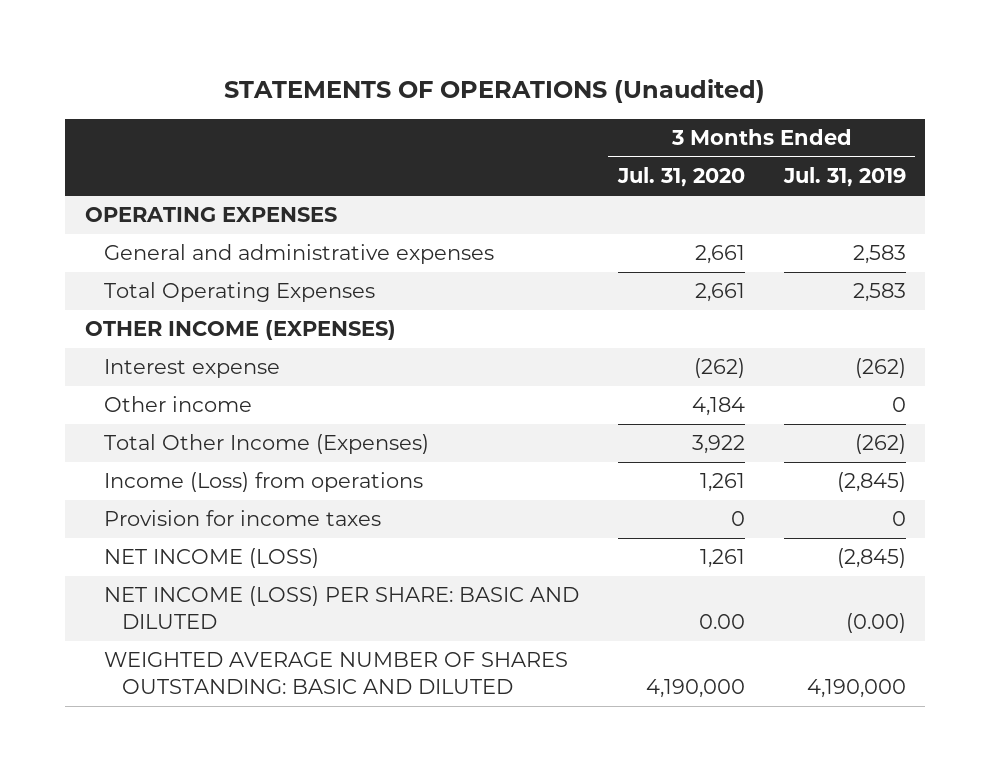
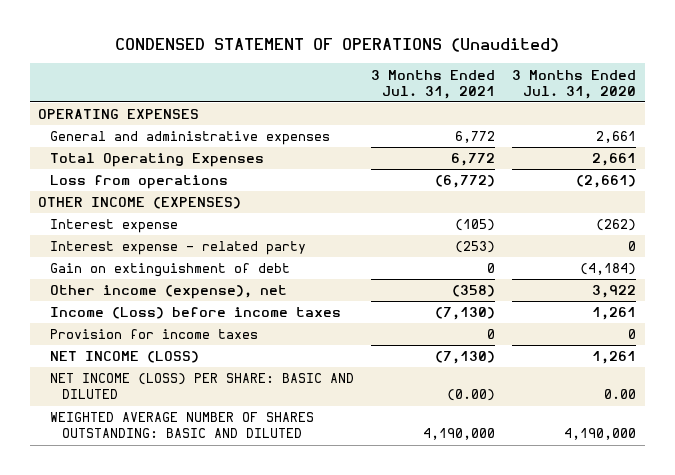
[224,78,766,103] STATEMENTS OF OPERATIONS (Unaudited) -> [115,38,560,53] CONDENSED STATEMENT OF OPERATIONS (Unaudited)
[782,167,906,188] Jul. 31, 2019 -> none
none -> [371,69,496,99] 3 Months Ended Jul. 31, 2021
none -> [50,175,229,190] Loss from operations
[103,396,252,413] Other income -> none
none -> [50,241,307,256] Interest expense - related party
none -> [50,263,291,278] Gain on extinguishment of debt
[103,434,429,455] Total Other Income (Expenses) -> [50,285,288,300] Other income (expense), net
[103,472,423,493] Income (Loss) from operations -> [50,307,342,320] Income (Loss) before income taxes

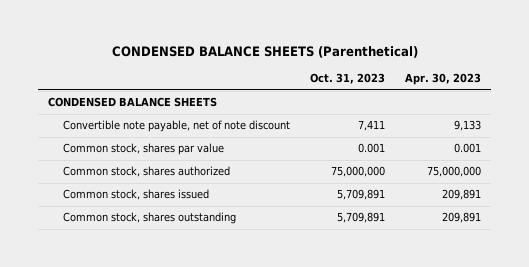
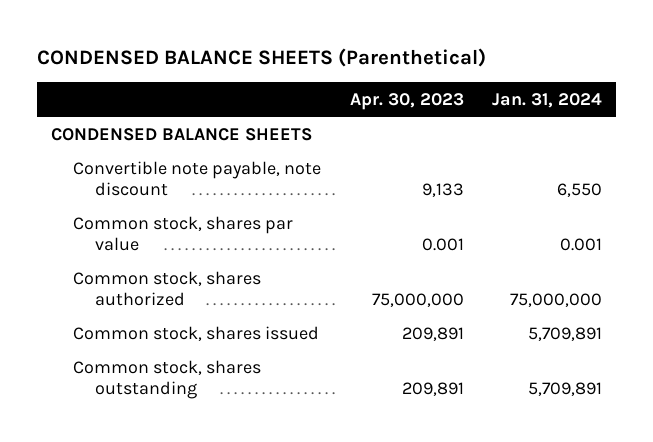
[309,73,385,85] Oct. 31, 2023 -> none
none -> [492,92,603,108] Jan. 31, 2024
[62,120,290,133] Convertible note payable, net of note discount -> [73,160,322,196] Convertible note payable, note discount

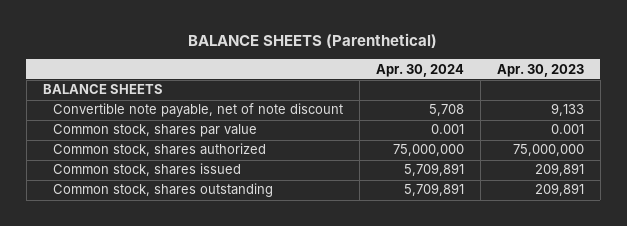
[36,48,486,68] CONDENSED BALANCE SHEETS (Parenthetical) -> [188,33,438,49] BALANCE SHEETS (Parenthetical)
[492,92,603,108] Jan. 31, 2024 -> none
none -> [376,63,465,77] Apr. 30, 2024
[50,127,312,141] CONDENSED BALANCE SHEETS -> [42,84,163,95] BALANCE SHEETS
[73,160,322,196] Convertible note payable, note discount -> [53,103,344,118] Convertible note payable, net of note discount

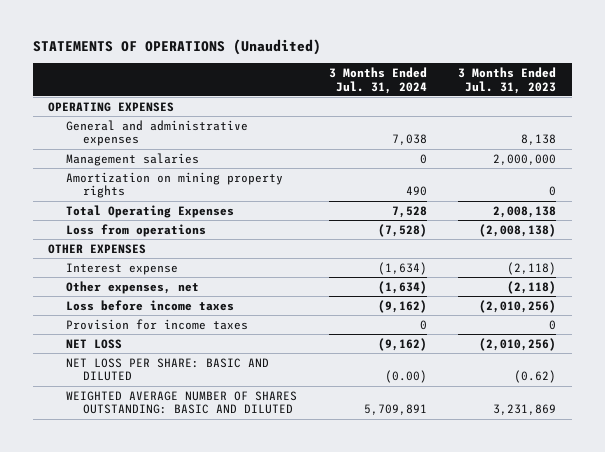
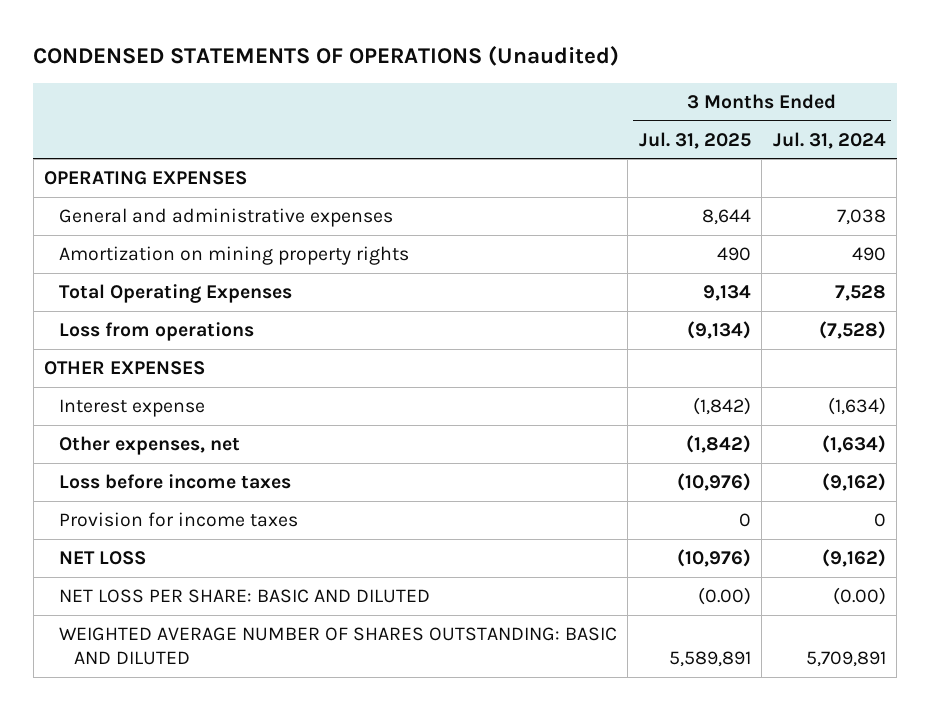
[32,39,321,56] STATEMENTS OF OPERATIONS (Unaudited) -> [33,46,620,67] CONDENSED STATEMENTS OF OPERATIONS (Unaudited)
[458,66,557,94] 3 Months Ended Jul. 31, 2023 -> none
none -> [638,131,751,149] Jul. 31, 2025
[65,152,199,166] Management salaries -> none

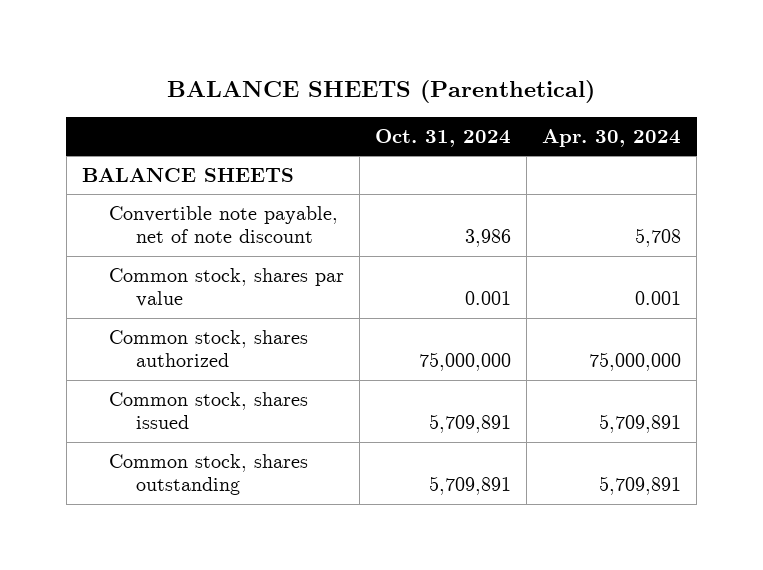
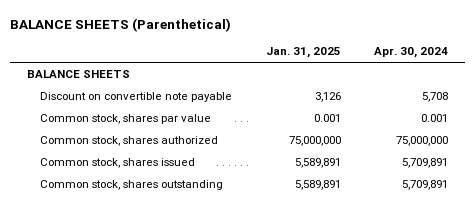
[374,128,511,147] Oct. 31, 2024 -> none
none -> [265,47,341,59] Jan. 31, 2025
[108,205,338,244] Convertible note payable, net of note discount -> [39,92,232,103] Discount on convertible note payable

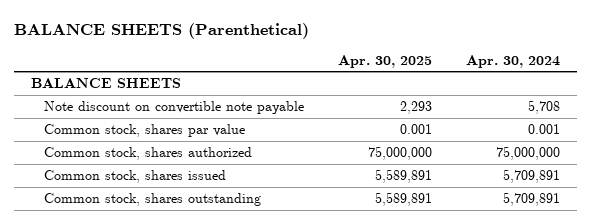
[265,47,341,59] Jan. 31, 2025 -> none
none -> [337,54,432,68] Apr. 30, 2025
[39,92,232,103] Discount on convertible note payable -> [43,101,304,115] Note discount on convertible note payable

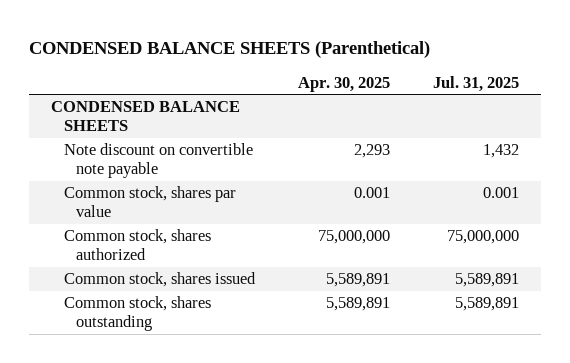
[13,22,309,39] BALANCE SHEETS (Parenthetical) -> [29,41,431,59] CONDENSED BALANCE SHEETS (Parenthetical)
[466,54,561,68] Apr. 30, 2024 -> none
none -> [432,75,519,92] Jul. 31, 2025
[30,78,181,89] BALANCE SHEETS -> [50,101,240,132] CONDENSED BALANCE SHEETS

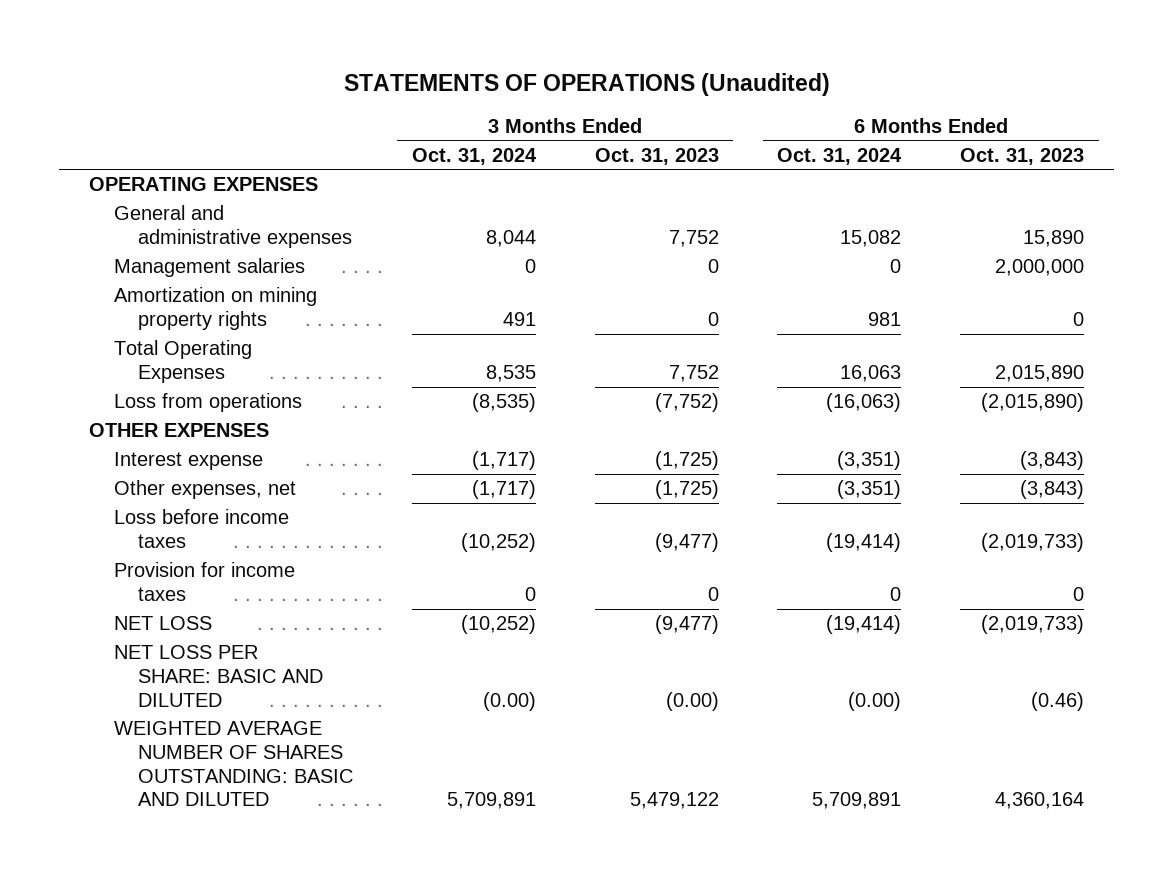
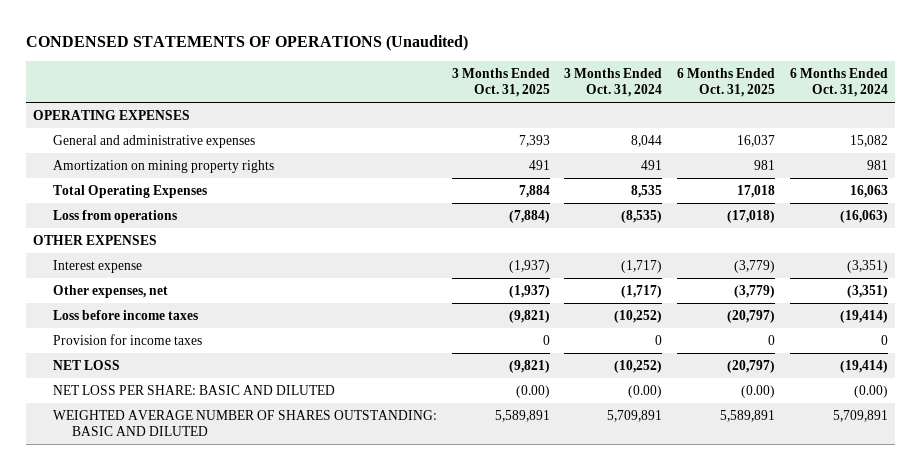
[343,72,830,96] STATEMENTS OF OPERATIONS (Unaudited) -> [26,35,469,52] CONDENSED STATEMENTS OF OPERATIONS (Unaudited)
[594,147,719,165] Oct. 31, 2023 -> none
[960,147,1085,165] Oct. 31, 2023 -> none
none -> [451,67,550,98] 3 Months Ended Oct. 31, 2025
none -> [677,67,776,98] 6 Months Ended Oct. 31, 2025
[113,258,305,278] Management salaries -> none

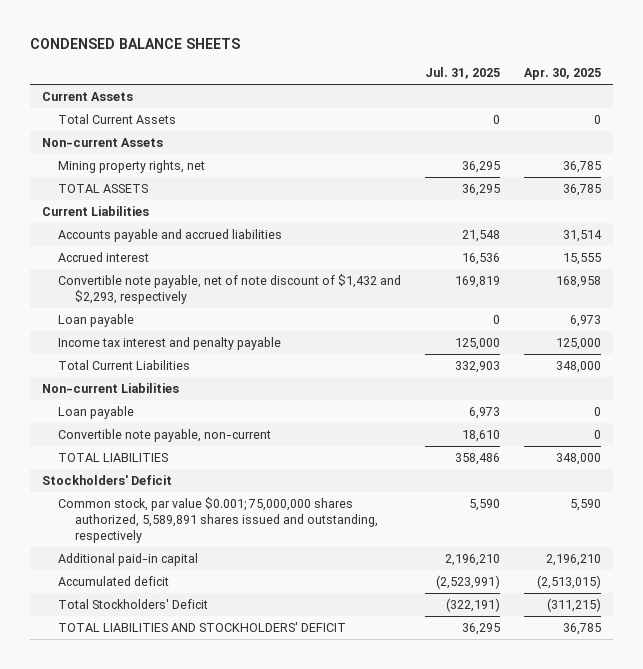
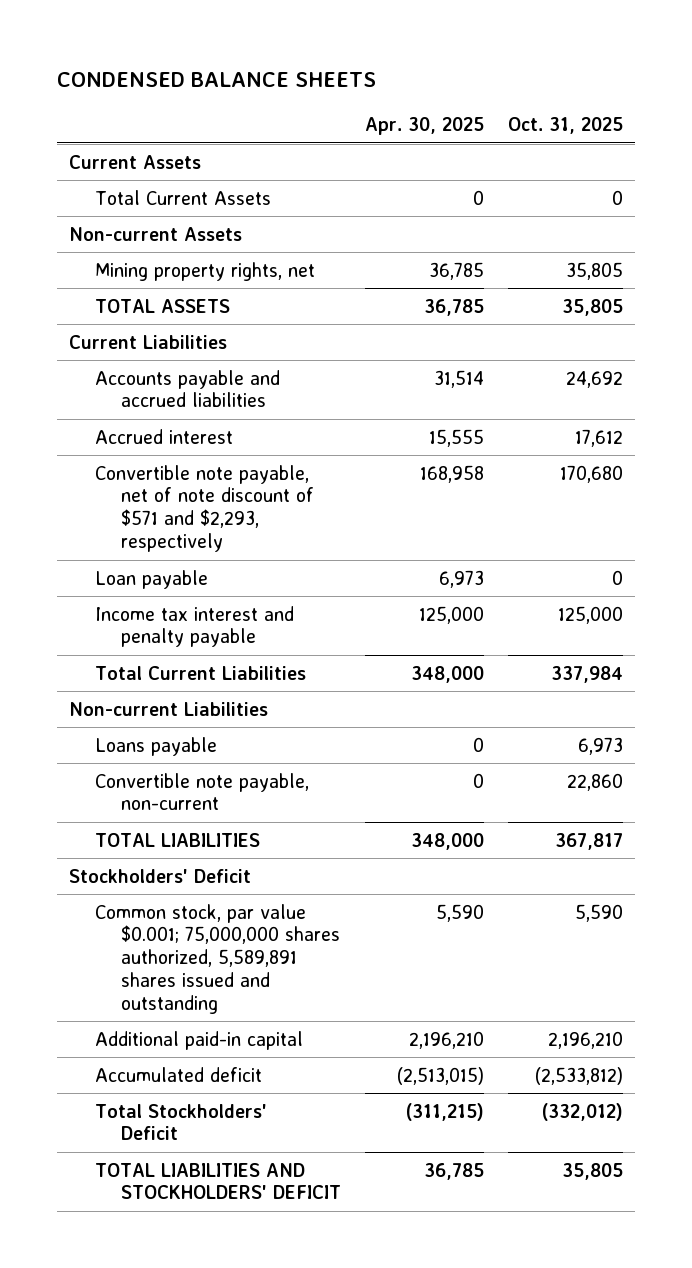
[425,67,501,80] Jul. 31, 2025 -> none
none -> [508,117,624,135] Oct. 31, 2025
[58,273,402,304] Convertible note payable, net of note discount of $1,432 and $2,293, respectively -> [95,464,314,553] Convertible note payable, net of note discount of $571 and $2,293, respectively
[58,405,135,419] Loan payable -> [95,736,218,756] Loans payable
[58,496,378,543] Common stock, par value $0.001; 75,000,000 shares authorized, 5,589,891 shares issued and outstanding, respectively -> [95,903,340,1014] Common stock, par value $0.001; 75,000,000 shares authorized, 5,589,891 shares issued and outstanding

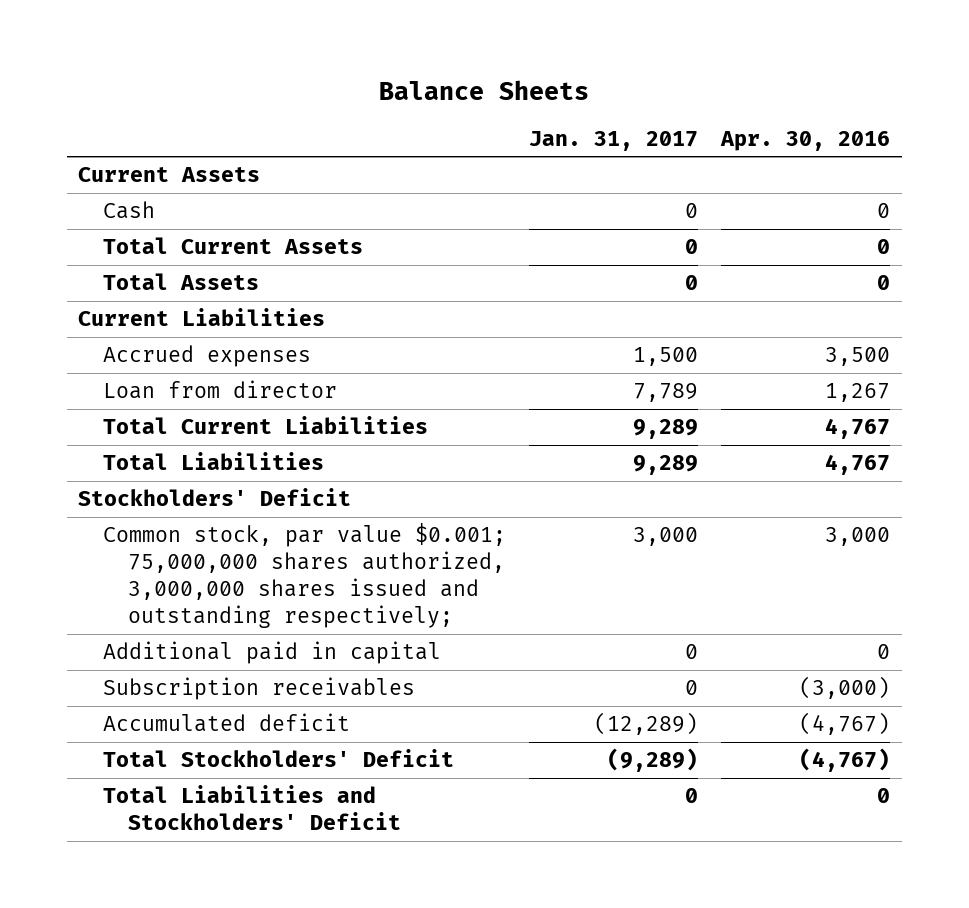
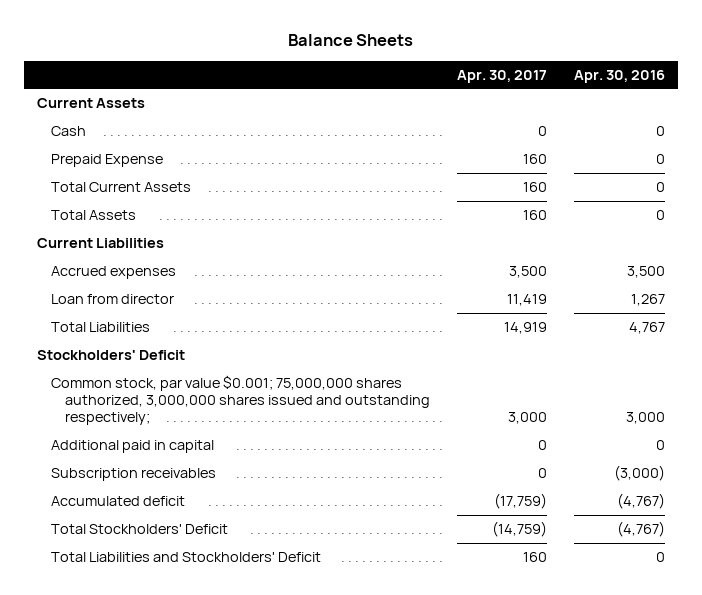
[529,130,699,151] Jan. 31, 2017 -> none
none -> [456,69,547,83] Apr. 30, 2017
none -> [51,154,164,168] Prepaid Expense
[103,416,429,435] Total Current Liabilities -> none

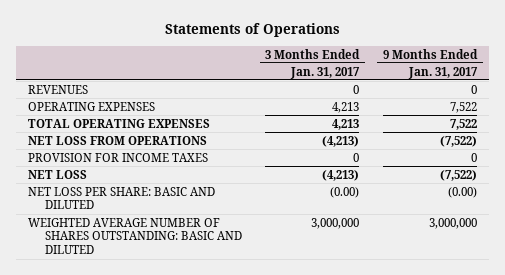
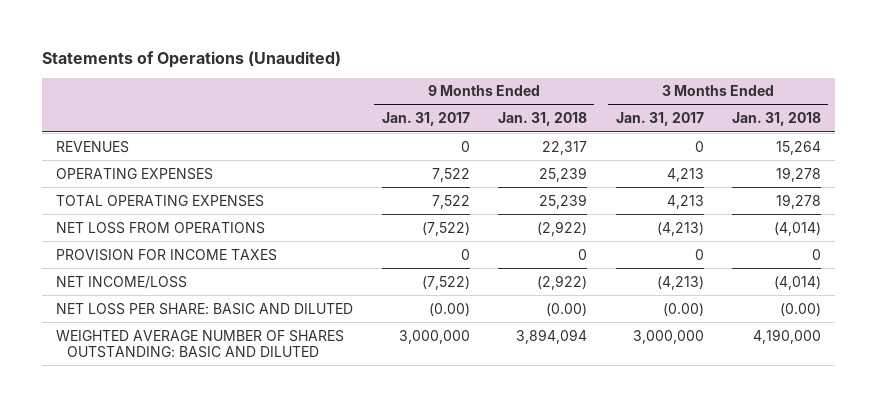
[164,23,340,38] Statements of Operations -> [41,50,341,68] Statements of Operations (Unaudited)
none -> [498,112,588,127] Jan. 31, 2018
none -> [731,112,821,127] Jan. 31, 2018
[27,169,87,179] NET LOSS -> [56,275,188,289] NET INCOME/LOSS

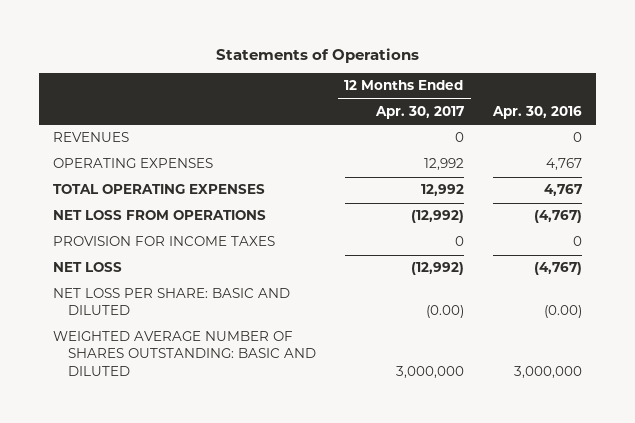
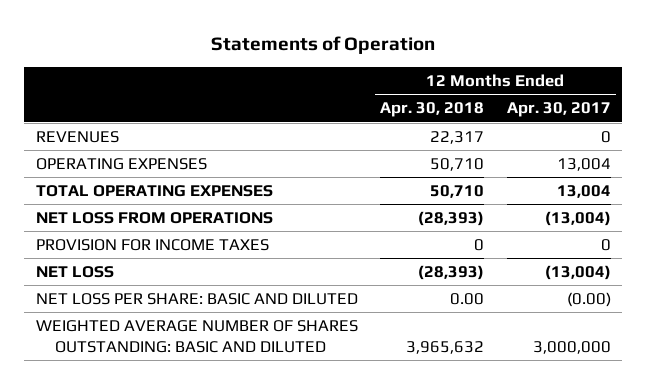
[215,47,419,63] Statements of Operations -> [211,36,436,55] Statements of Operation
[491,105,582,119] Apr. 30, 2016 -> none
none -> [380,102,485,118] Apr. 30, 2018
[423,158,464,171] 12,992 -> [556,158,611,172] 13,004
[420,184,464,197] 12,992 -> [556,185,611,199] 13,004
[410,210,464,224] (12,992) -> [544,211,611,227] (13,004)
[410,262,464,276] (12,992) -> [544,265,611,281] (13,004)

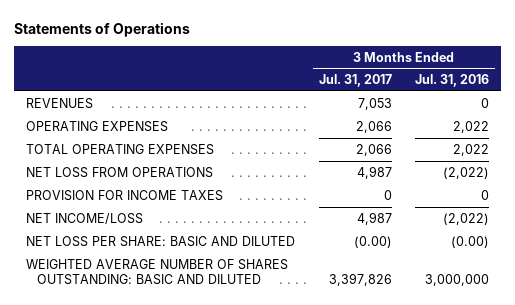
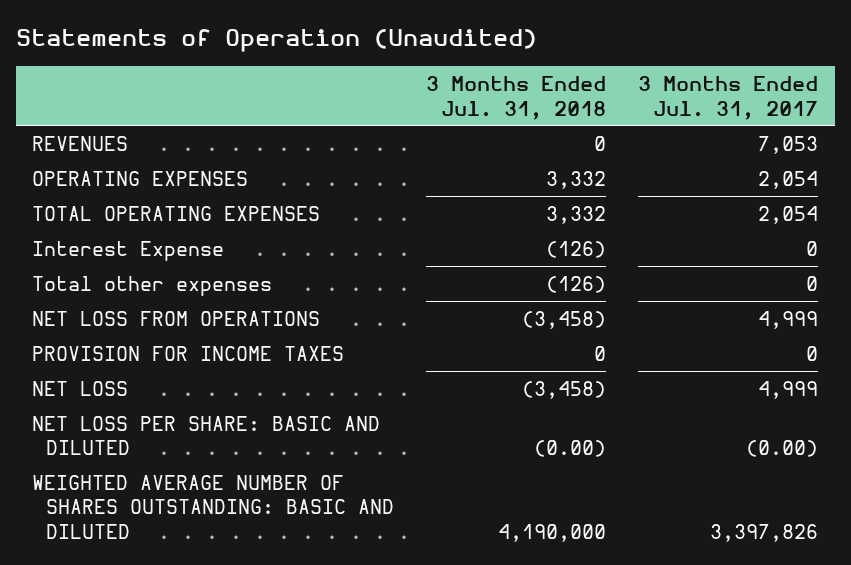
[14,21,191,37] Statements of Operations -> [16,29,538,53] Statements of Operation (Unaudited)
[415,74,490,88] Jul. 31, 2016 -> none
none -> [426,75,607,120] 3 Months Ended Jul. 31, 2018
[355,120,392,133] 2,066 -> [758,170,819,189] 2,054
[355,143,392,156] 2,066 -> [758,205,819,224] 2,054
none -> [32,240,225,261] Interest Expense
none -> [32,275,273,296] Total other expenses
[356,165,392,179] 4,987 -> [758,310,819,329] 4,999
[26,212,144,224] NET INCOME/LOSS -> [32,380,129,396] NET LOSS
[356,211,392,225] 4,987 -> [758,380,819,399] 4,999

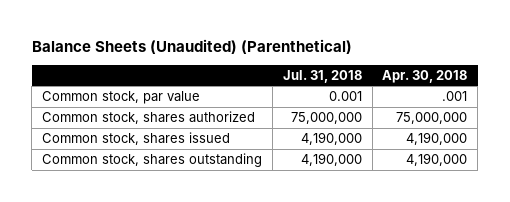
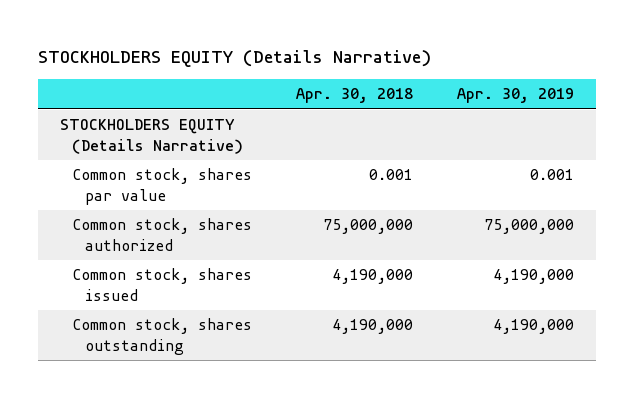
[31,38,352,54] Balance Sheets (Unaudited) (Parenthetical) -> [38,49,432,67] STOCKHOLDERS EQUITY (Details Narrative)
[282,69,362,83] Jul. 31, 2018 -> none
none -> [457,88,575,104] Apr. 30, 2019
none -> [60,119,244,154] STOCKHOLDERS EQUITY (Details Narrative)
[42,90,201,104] Common stock, par value -> [72,168,253,205] Common stock, shares par value
[442,90,468,101] .001 -> [369,169,414,181] 0.001

